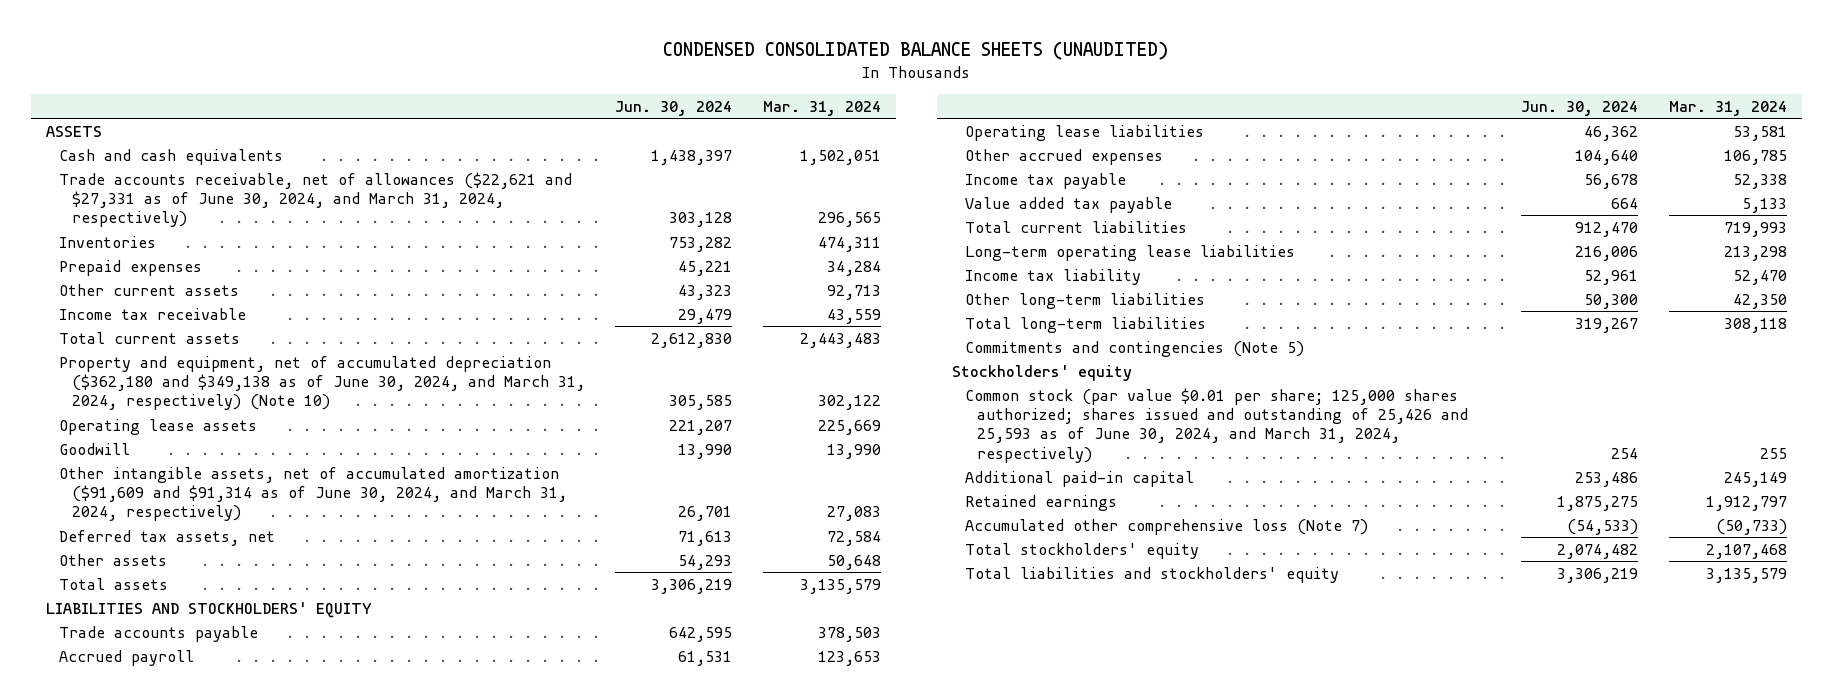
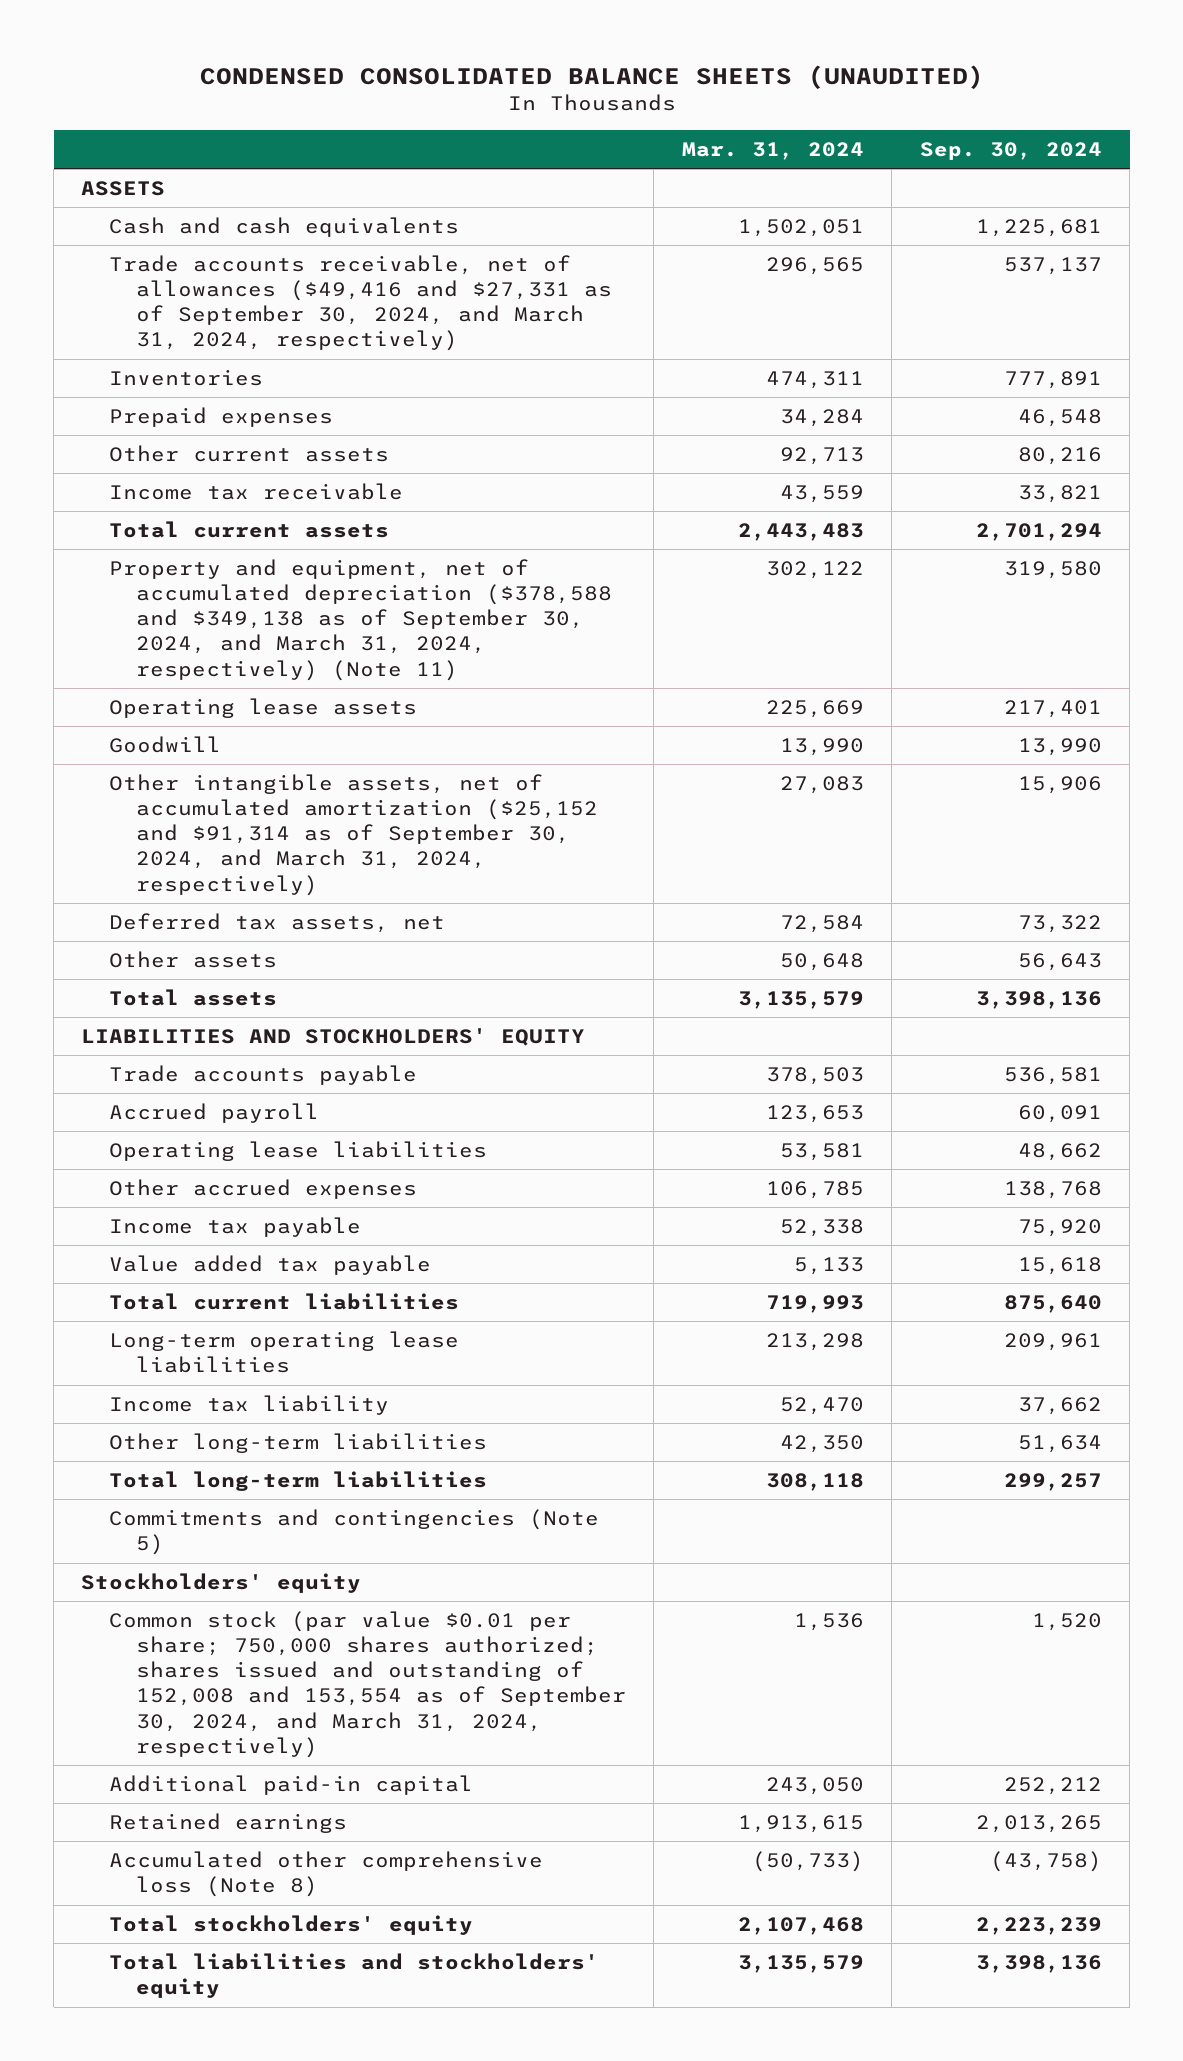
[615,100,733,116] Jun. 30, 2024 -> none
none -> [919,142,1102,161] Sep. 30, 2024
[58,171,572,228] Trade accounts receivable, net of allowances ($22,621 and $27,331 as of June 30, 2024, and March 31, 2024, respectively) -> [108,255,612,352] Trade accounts receivable, net of allowances ($49,416 and $27,331 as of September 30, 2024, and March 31, 2024, respectively)
[58,355,585,411] Property and equipment, net of accumulated depreciation ($362,180 and $349,138 as of June 30, 2024, and March 31, 2024, respectively) (Note 10) -> [108,559,612,681] Property and equipment, net of accumulated depreciation ($378,588 and $349,138 as of September 30, 2024, and March 31, 2024, respectively) (Note 11)
[58,466,567,522] Other intangible assets, net of accumulated amortization ($91,609 and $91,314 as of June 30, 2024, and March 31, 2024, respectively) -> [108,774,598,896] Other intangible assets, net of accumulated amortization ($25,152 and $91,314 as of September 30, 2024, and March 31, 2024, respectively)
[964,387,1469,463] Common stock (par value $0.01 per share; 125,000 shares authorized; shares issued and outstanding of 25,426 and 25,593 as of June 30, 2024, and March 31, 2024, respectively) -> [108,1611,626,1758] Common stock (par value $0.01 per share; 750,000 shares authorized; shares issued and outstanding of 152,008 and 153,554 as of September 30, 2024, and March 31, 2024, respectively)
[1759,447,1787,459] 255 -> [793,1613,864,1632] 1,536
[1723,471,1787,487] 245,149 -> [765,1777,864,1796] 243,050
[1705,495,1787,511] 1,912,797 -> [737,1815,864,1834] 1,913,615
[964,518,1368,535] Accumulated other comprehensive loss (Note 7) -> [108,1851,543,1898] Accumulated other comprehensive loss (Note 8)

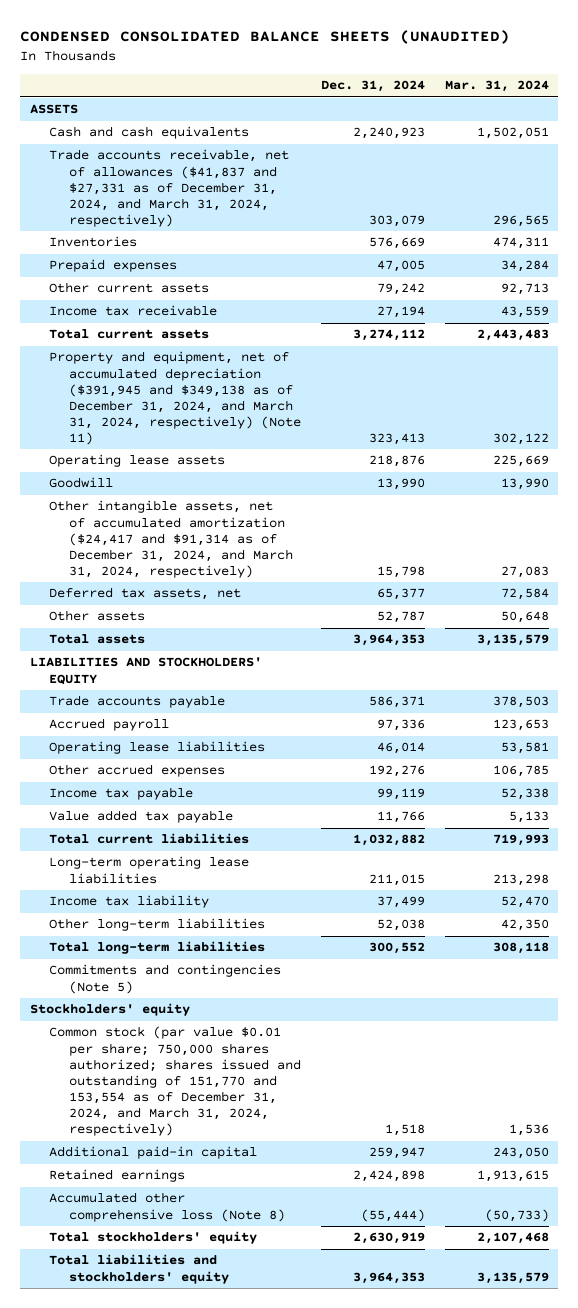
[919,142,1102,161] Sep. 30, 2024 -> none
none -> [320,80,425,93] Dec. 31, 2024
[108,255,612,352] Trade accounts receivable, net of allowances ($49,416 and $27,331 as of September 30, 2024, and March 31, 2024, respectively) -> [49,149,290,228] Trade accounts receivable, net of allowances ($41,837 and $27,331 as of December 31, 2024, and March 31, 2024, respectively)
[108,559,612,681] Property and equipment, net of accumulated depreciation ($378,588 and $349,138 as of September 30, 2024, and March 31, 2024, respectively) (Note 11) -> [49,351,301,446] Property and equipment, net of accumulated depreciation ($391,945 and $349,138 as of December 31, 2024, and March 31, 2024, respectively) (Note 11)
[108,774,598,896] Other intangible assets, net of accumulated amortization ($25,152 and $91,314 as of September 30, 2024, and March 31, 2024, respectively) -> [49,500,293,579] Other intangible assets, net of accumulated amortization ($24,417 and $91,314 as of December 31, 2024, and March 31, 2024, respectively)
[108,1611,626,1758] Common stock (par value $0.01 per share; 750,000 shares authorized; shares issued and outstanding of 152,008 and 153,554 as of September 30, 2024, and March 31, 2024, respectively) -> [49,1026,301,1137] Common stock (par value $0.01 per share; 750,000 shares authorized; shares issued and outstanding of 151,770 and 153,554 as of December 31, 2024, and March 31, 2024, respectively)

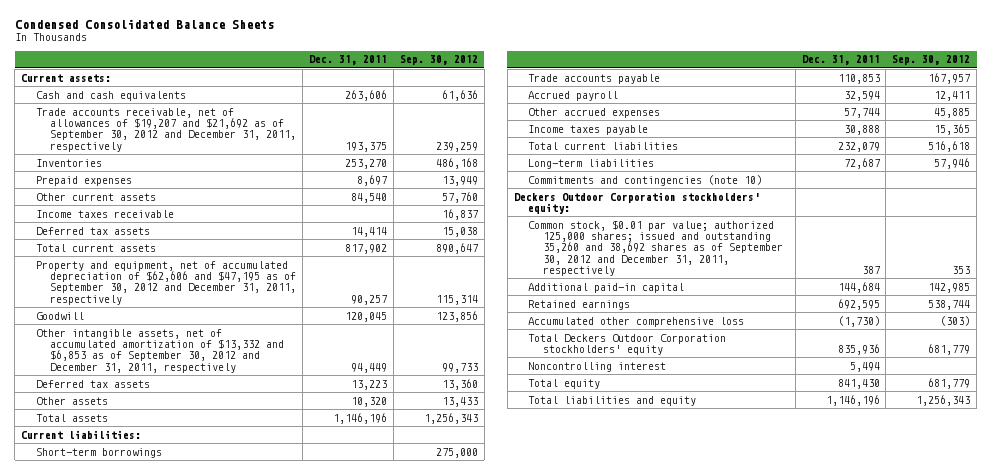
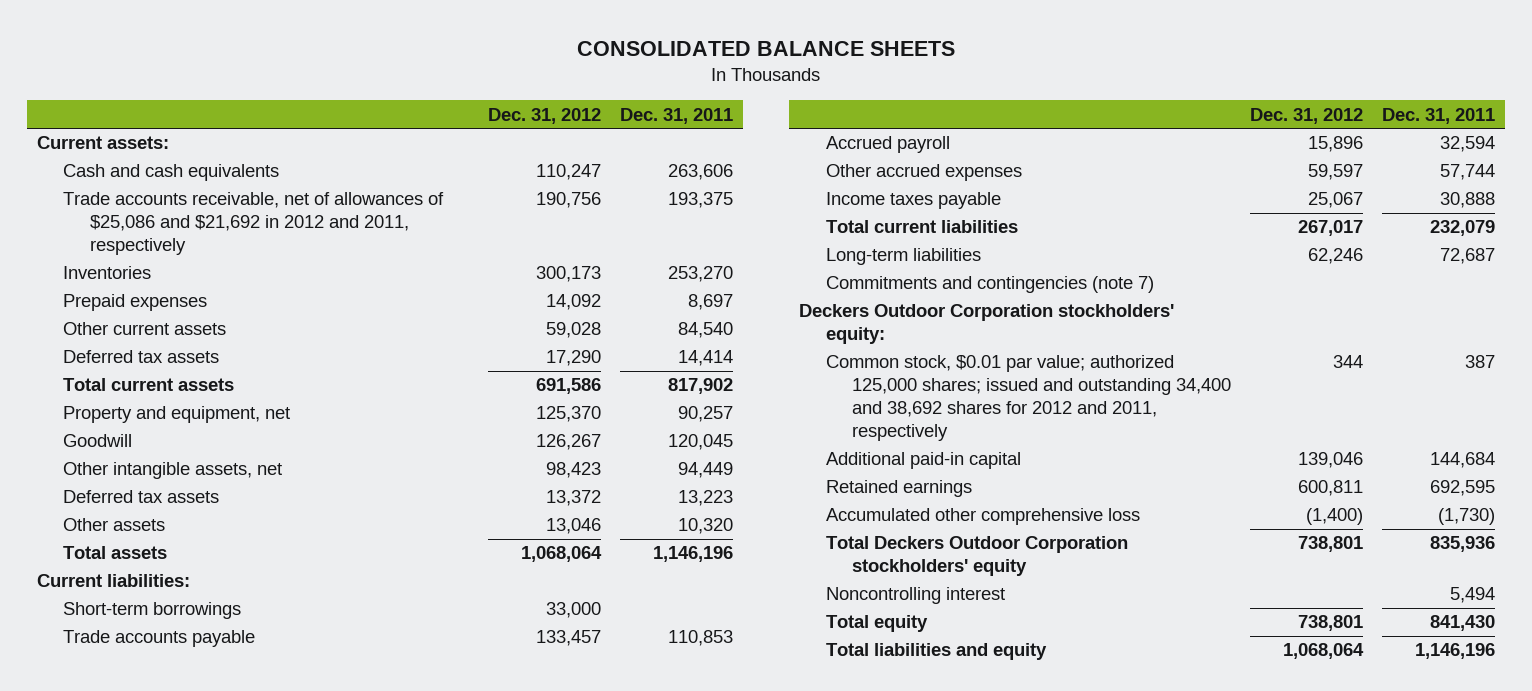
[14,19,274,30] Condensed Consolidated Balance Sheets -> [577,41,956,57] CONSOLIDATED BALANCE SHEETS
[399,55,478,66] Sep. 30, 2012 -> none
none -> [488,107,602,124] Dec. 31, 2012
[35,107,297,152] Trade accounts receivable, net of allowances of $19,207 and $21,692 as of September 30, 2012 and December 31, 2011, respectively -> [63,192,445,256] Trade accounts receivable, net of allowances of $25,086 and $21,692 in 2012 and 2011, respectively
[35,209,174,218] Income taxes receivable -> none
[35,260,297,305] Property and equipment, net of accumulated depreciation of $62,606 and $47,195 as of September 30, 2012 and December 31, 2011, respectively -> [63,406,291,424] Property and equipment, net
[35,328,285,373] Other intangible assets, net of accumulated amortization of $13,332 and $6,853 as of September 30, 2012 and December 31, 2011, respectively -> [63,462,283,480] Other intangible assets, net
[528,174,763,186] Commitments and contingencies (note 10) -> [825,276,1154,294] Commitments and contingencies (note 7)
[528,219,783,277] Common stock, $0.01 par value; authorized 125,000 shares; issued and outstanding 35,260 and 38,692 shares as of September 30, 2012 and December 31, 2011, respectively -> [825,355,1232,442] Common stock, $0.01 par value; authorized 125,000 shares; issued and outstanding 34,400 and 38,692 shares for 2012 and 2011, respectively

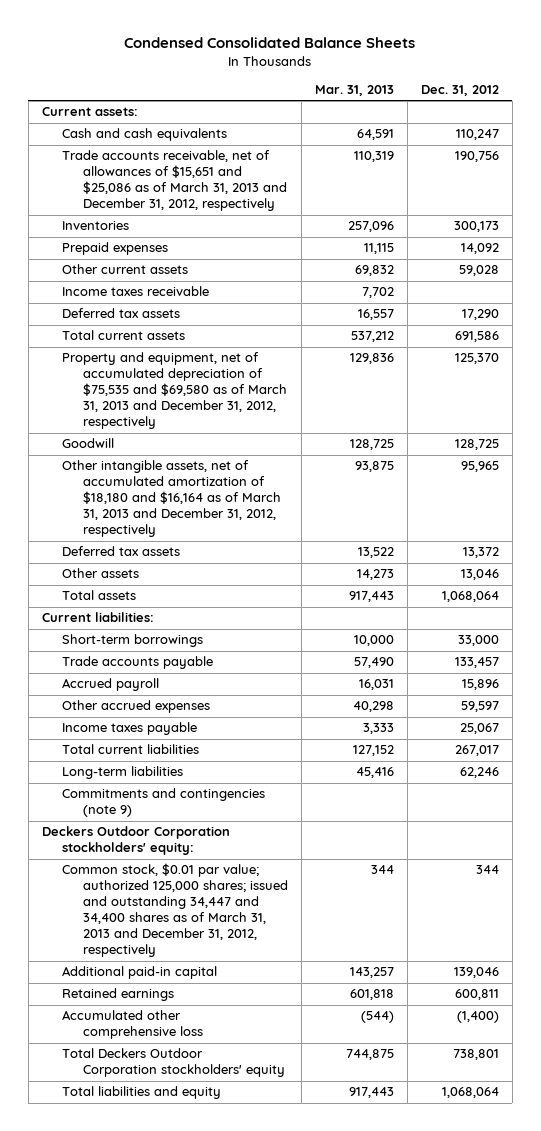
[577,41,956,57] CONSOLIDATED BALANCE SHEETS -> [124,37,416,49] Condensed Consolidated Balance Sheets
[620,107,734,124] Dec. 31, 2011 -> none
none -> [314,85,394,97] Mar. 31, 2013
[63,192,445,256] Trade accounts receivable, net of allowances of $25,086 and $21,692 in 2012 and 2011, respectively -> [62,150,287,212] Trade accounts receivable, net of allowances of $15,651 and $25,086 as of March 31, 2013 and December 31, 2012, respectively
none -> [62,286,210,297] Income taxes receivable
[63,406,291,424] Property and equipment, net -> [62,352,287,430] Property and equipment, net of accumulated depreciation of $75,535 and $69,580 as of March 31, 2013 and December 31, 2012, respectively
[536,434,602,451] 126,267 -> [454,439,499,451] 128,725
[63,462,283,480] Other intangible assets, net -> [62,460,281,538] Other intangible assets, net of accumulated amortization of $18,180 and $16,164 as of March 31, 2013 and December 31, 2012, respectively
[546,462,602,479] 98,423 -> [460,461,499,473] 95,965
[825,276,1154,294] Commitments and contingencies (note 7) -> [62,788,266,818] Commitments and contingencies (note 9)
[825,355,1232,442] Common stock, $0.01 par value; authorized 125,000 shares; issued and outstanding 34,400 and 38,692 shares for 2012 and 2011, respectively -> [62,863,288,958] Common stock, $0.01 par value; authorized 125,000 shares; issued and outstanding 34,447 and 34,400 shares as of March 31, 2013 and December 31, 2012, respectively
[825,587,1005,605] Noncontrolling interest -> none
[825,615,928,633] Total equity -> none

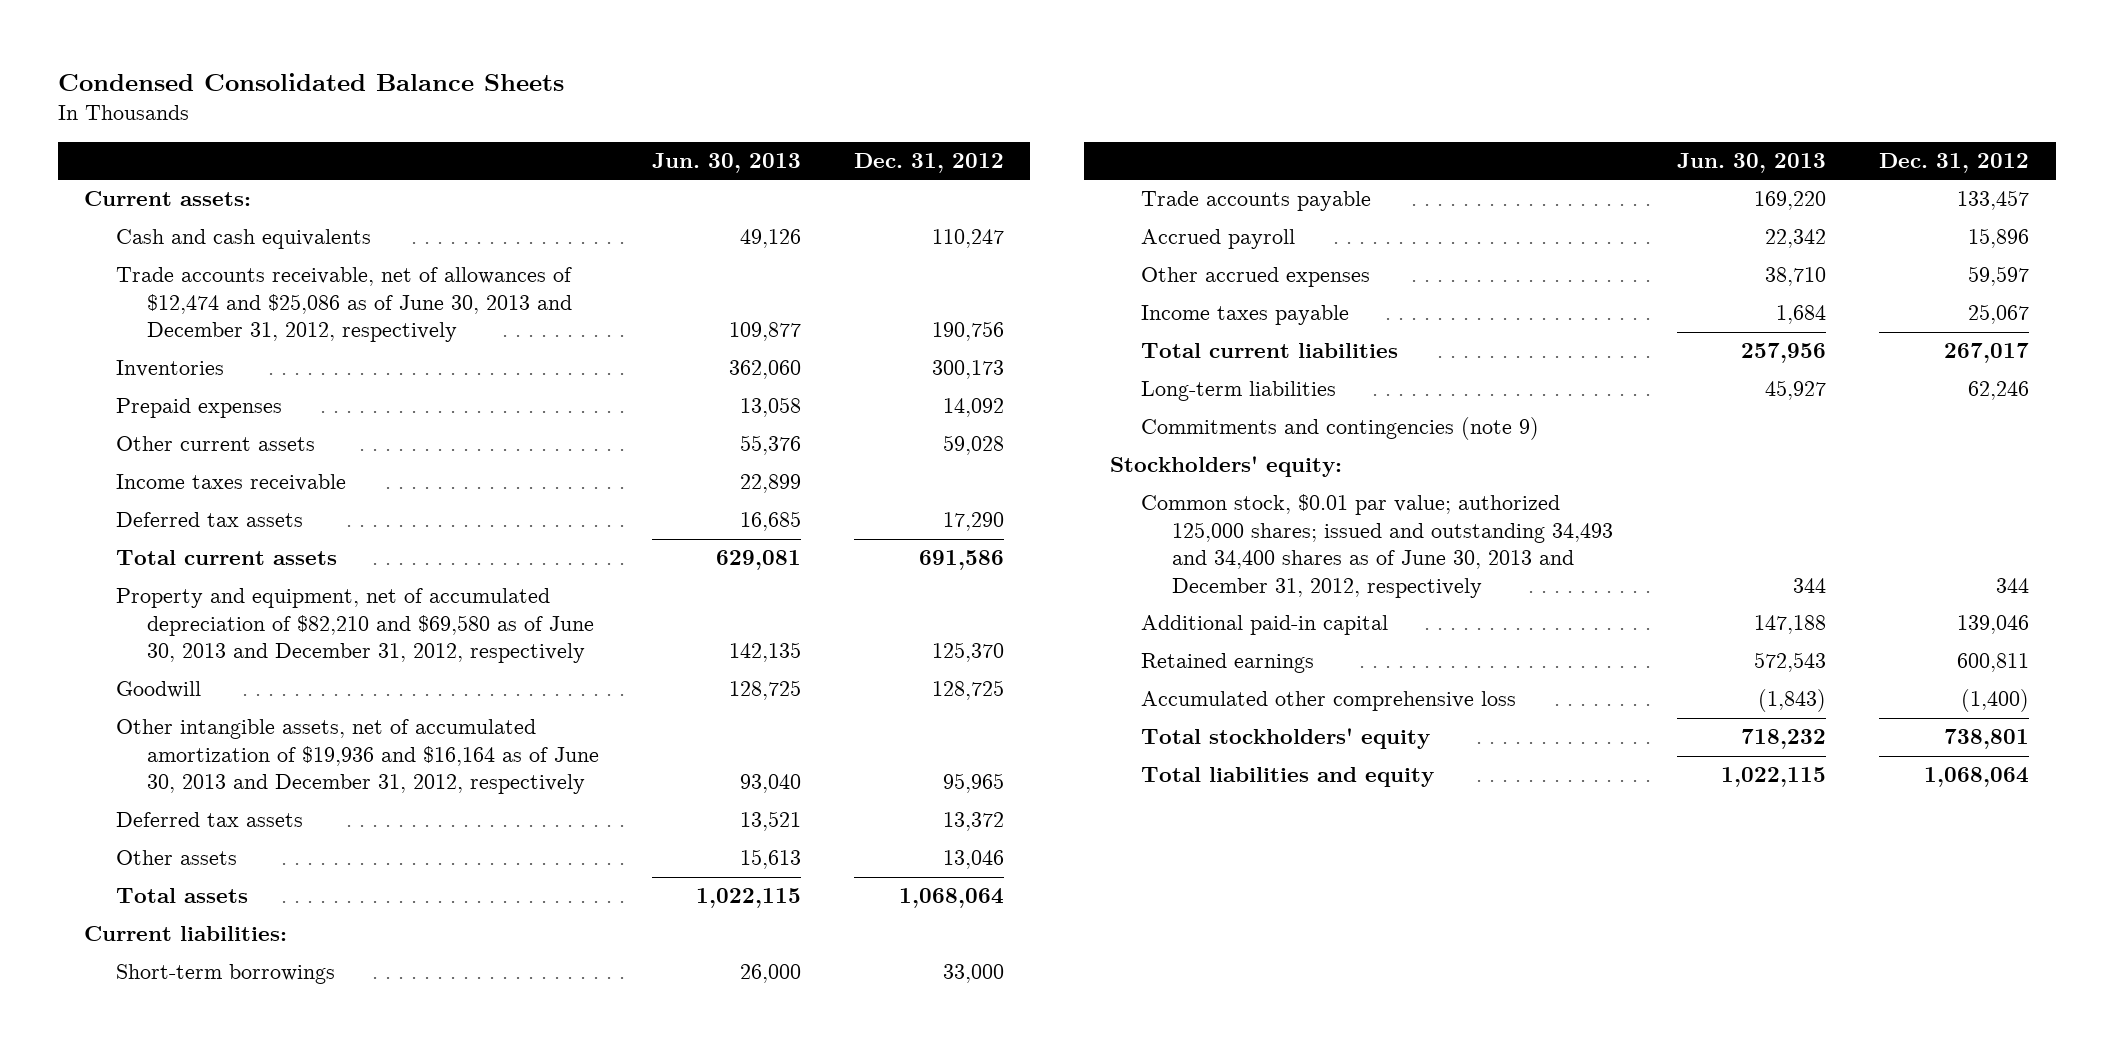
[314,85,394,97] Mar. 31, 2013 -> none
none -> [651,152,801,173] Jun. 30, 2013
[62,150,287,212] Trade accounts receivable, net of allowances of $15,651 and $25,086 as of March 31, 2013 and December 31, 2012, respectively -> [115,267,572,343] Trade accounts receivable, net of allowances of $12,474 and $25,086 as of June 30, 2013 and December 31, 2012, respectively
[62,352,287,430] Property and equipment, net of accumulated depreciation of $75,535 and $69,580 as of March 31, 2013 and December 31, 2012, respectively -> [115,588,594,664] Property and equipment, net of accumulated depreciation of $82,210 and $69,580 as of June 30, 2013 and December 31, 2012, respectively
[62,460,281,538] Other intangible assets, net of accumulated amortization of $18,180 and $16,164 as of March 31, 2013 and December 31, 2012, respectively -> [115,719,599,795] Other intangible assets, net of accumulated amortization of $19,936 and $16,164 as of June 30, 2013 and December 31, 2012, respectively
[41,826,230,856] Deckers Outdoor Corporation stockholders' equity: -> [1110,456,1343,478] Stockholders' equity:
[62,863,288,958] Common stock, $0.01 par value; authorized 125,000 shares; issued and outstanding 34,447 and 34,400 shares as of March 31, 2013 and December 31, 2012, respectively -> [1141,494,1614,599] Common stock, $0.01 par value; authorized 125,000 shares; issued and outstanding 34,493 and 34,400 shares as of June 30, 2013 and December 31, 2012, respectively
[62,1048,285,1078] Total Deckers Outdoor Corporation stockholders' equity -> [1141,728,1431,750] Total stockholders' equity

